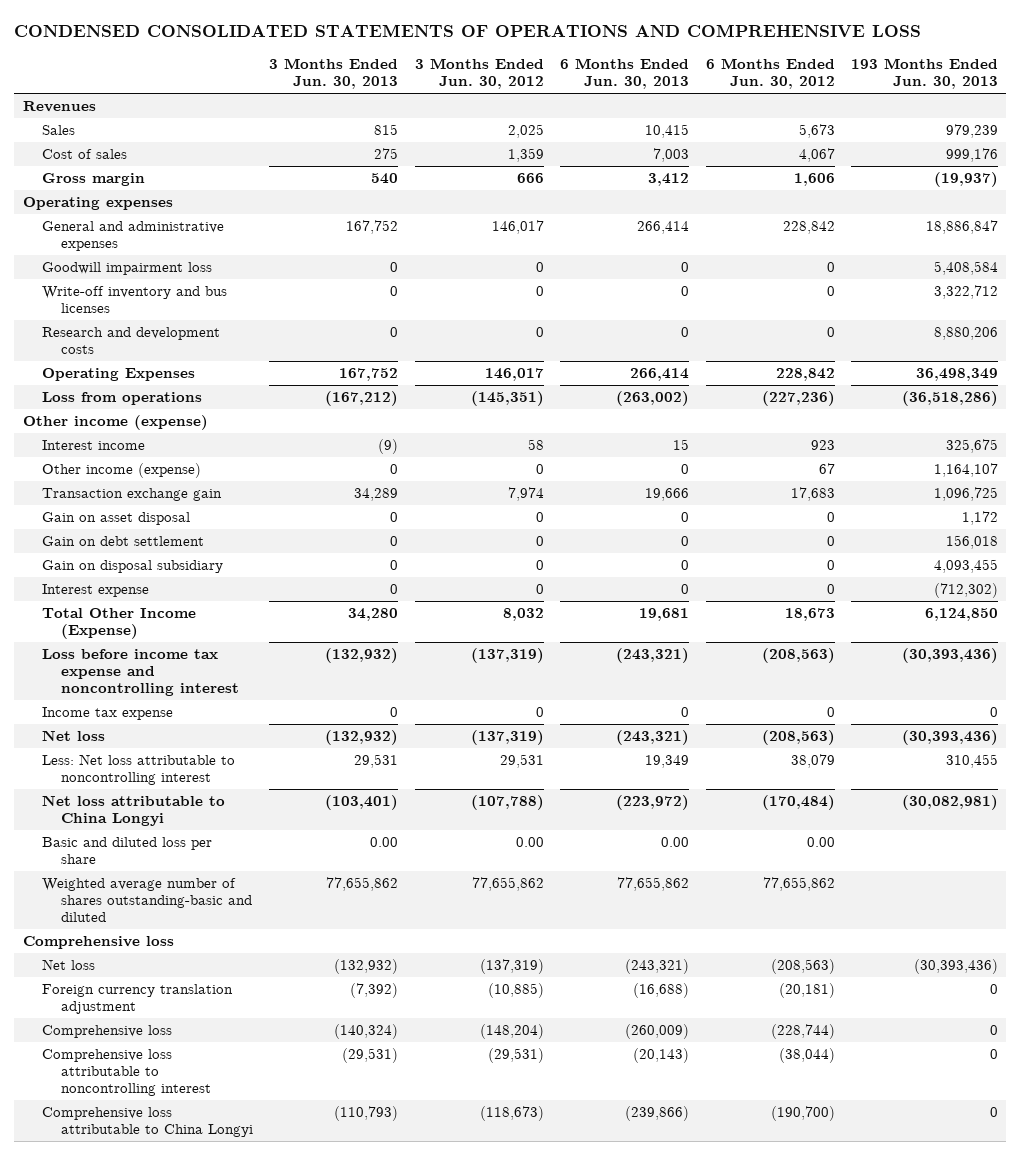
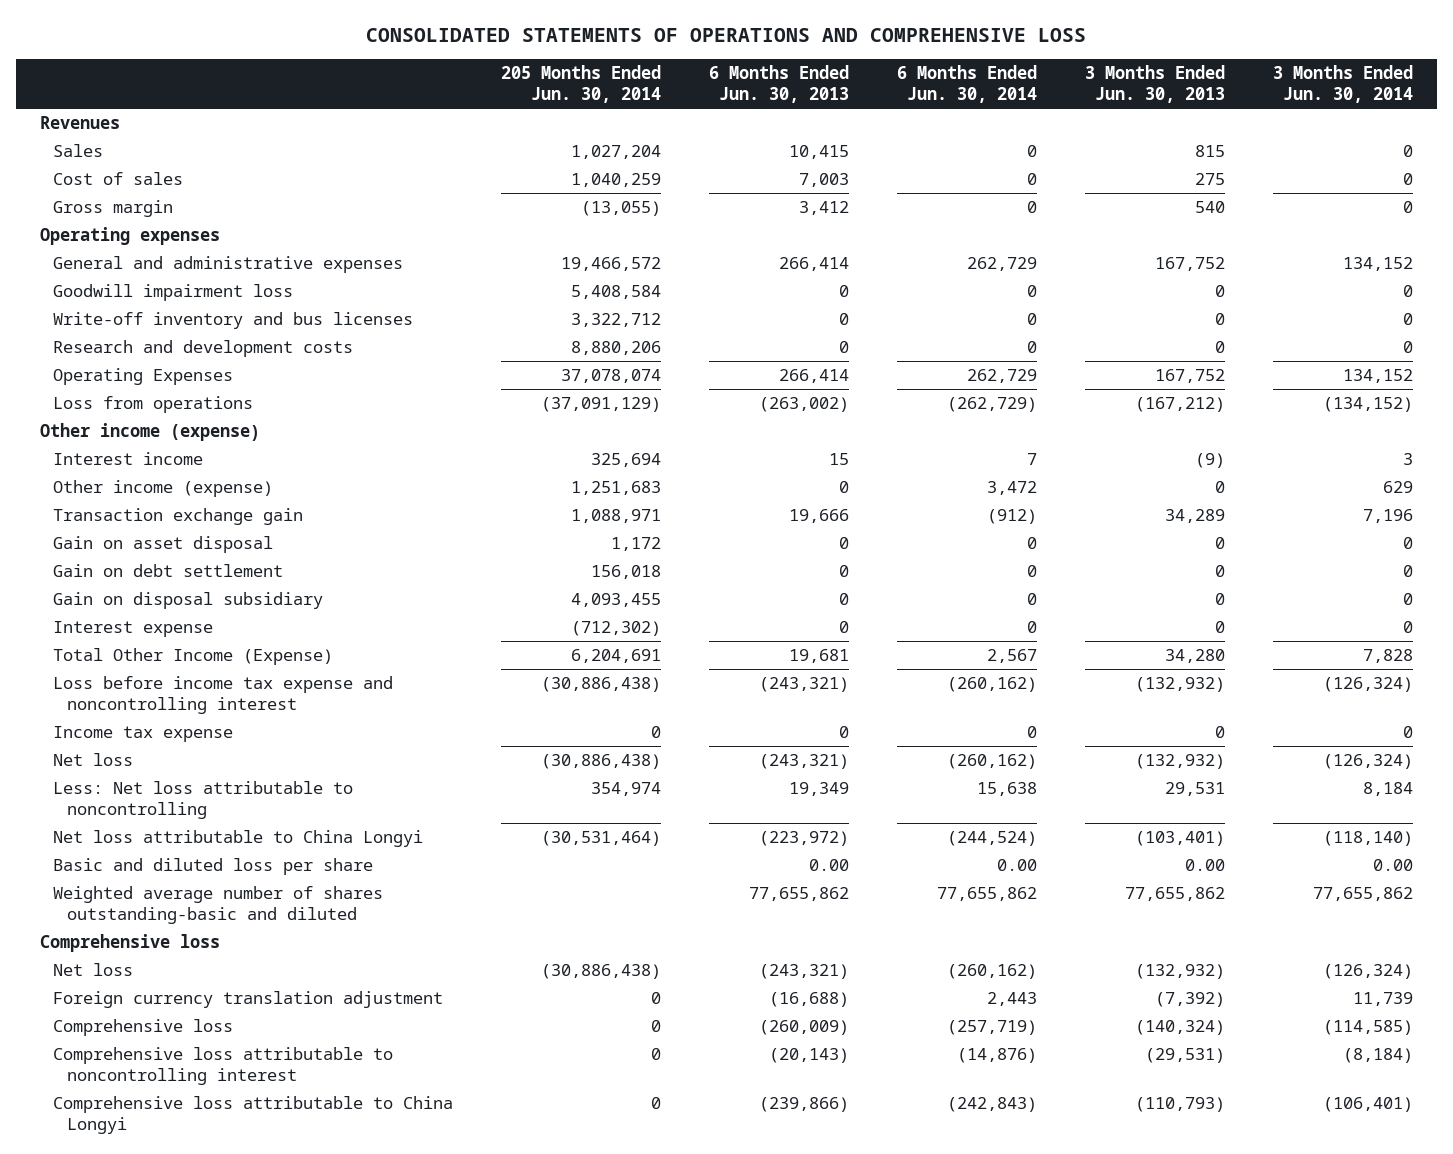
[14,24,922,38] CONDENSED CONSOLIDATED STATEMENTS OF OPERATIONS AND COMPREHENSIVE LOSS -> [366,27,1087,42] CONSOLIDATED STATEMENTS OF OPERATIONS AND COMPREHENSIVE LOSS
[414,57,544,89] 3 Months Ended Jun. 30, 2012 -> none
[705,57,835,89] 6 Months Ended Jun. 30, 2012 -> none
[851,57,999,89] 193 Months Ended Jun. 30, 2013 -> none
none -> [501,64,662,104] 205 Months Ended Jun. 30, 2014
none -> [897,64,1038,104] 6 Months Ended Jun. 30, 2014
none -> [1273,64,1414,104] 3 Months Ended Jun. 30, 2014
[41,754,235,786] Less: Net loss attributable to noncontrolling interest -> [53,781,354,820] Less: Net loss attributable to noncontrolling

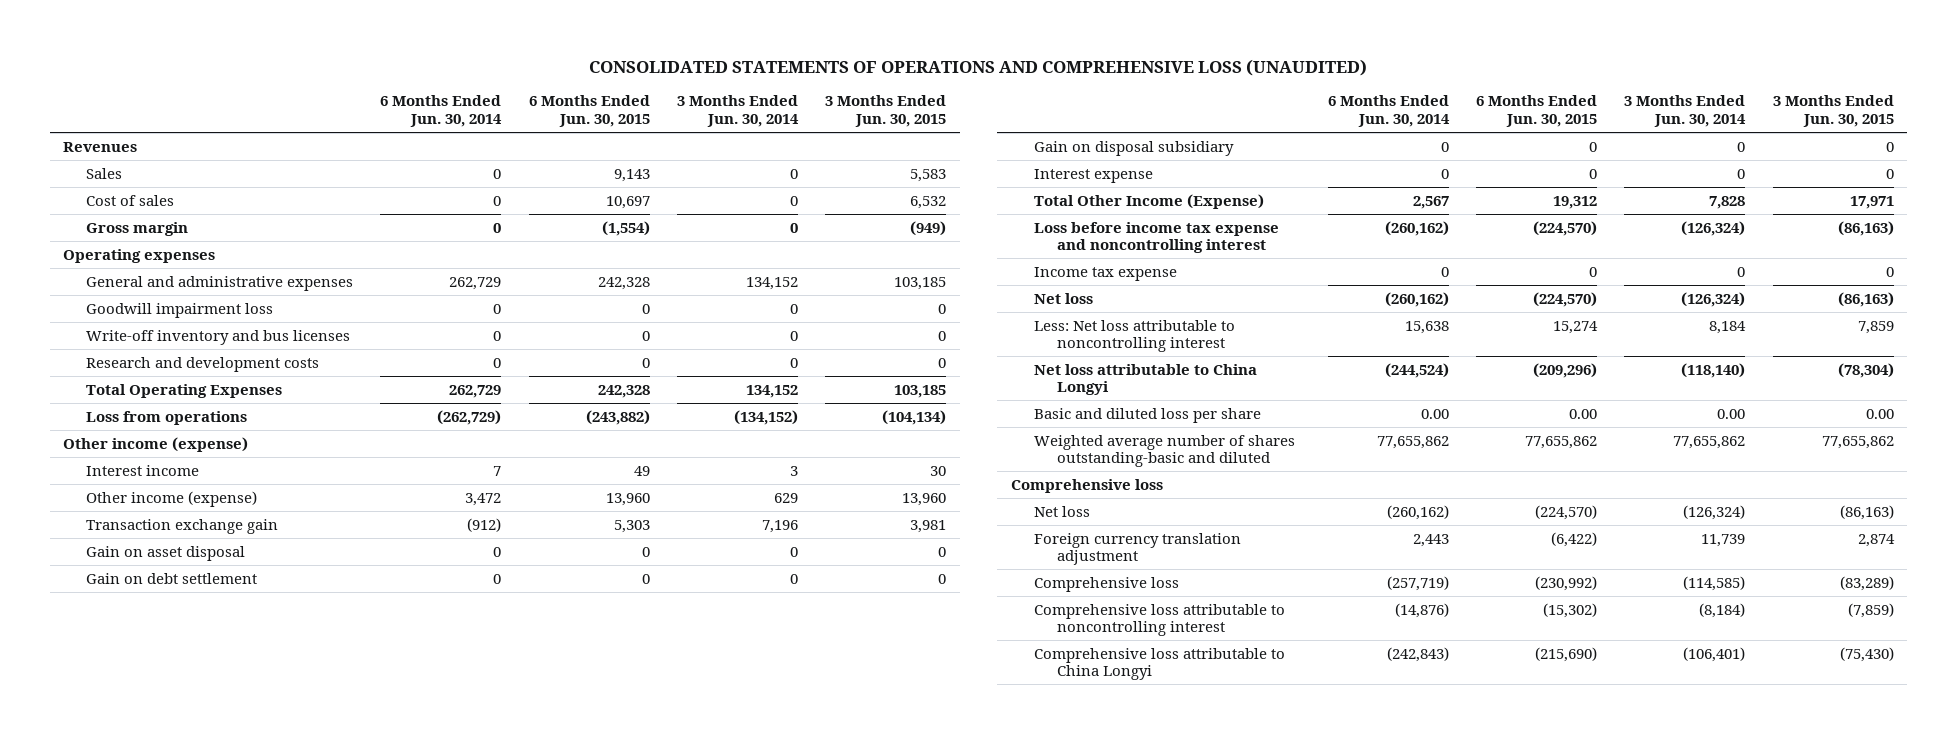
[366,27,1087,42] CONSOLIDATED STATEMENTS OF OPERATIONS AND COMPREHENSIVE LOSS -> [589,58,1368,76] CONSOLIDATED STATEMENTS OF OPERATIONS AND COMPREHENSIVE LOSS (UNAUDITED)
[501,64,662,104] 205 Months Ended Jun. 30, 2014 -> none
[709,64,850,104] 6 Months Ended Jun. 30, 2013 -> none
[1085,64,1226,104] 3 Months Ended Jun. 30, 2013 -> none
none -> [528,95,650,128] 6 Months Ended Jun. 30, 2015
none -> [825,95,947,128] 3 Months Ended Jun. 30, 2015
[53,368,234,386] Operating Expenses -> [86,383,283,398] Total Operating Expenses
[53,781,354,820] Less: Net loss attributable to noncontrolling -> [1033,319,1235,353] Less: Net loss attributable to noncontrolling interest

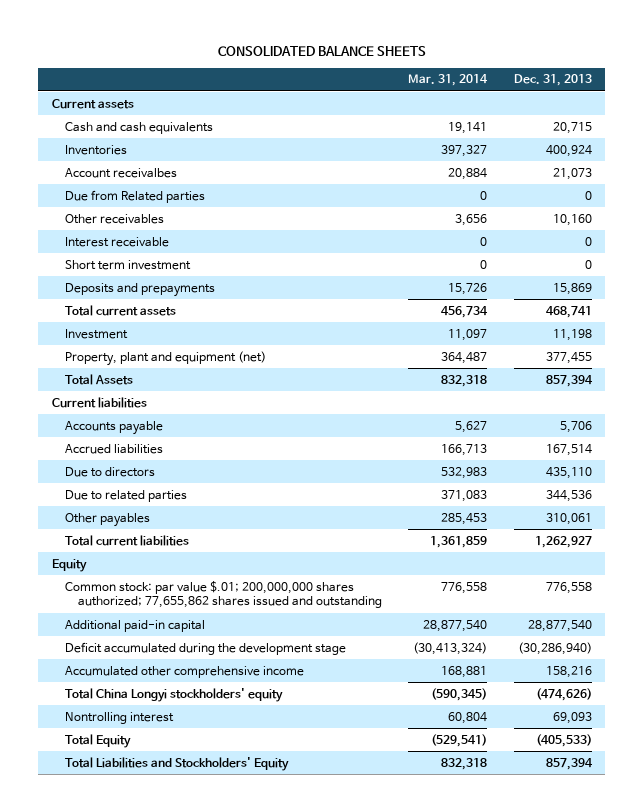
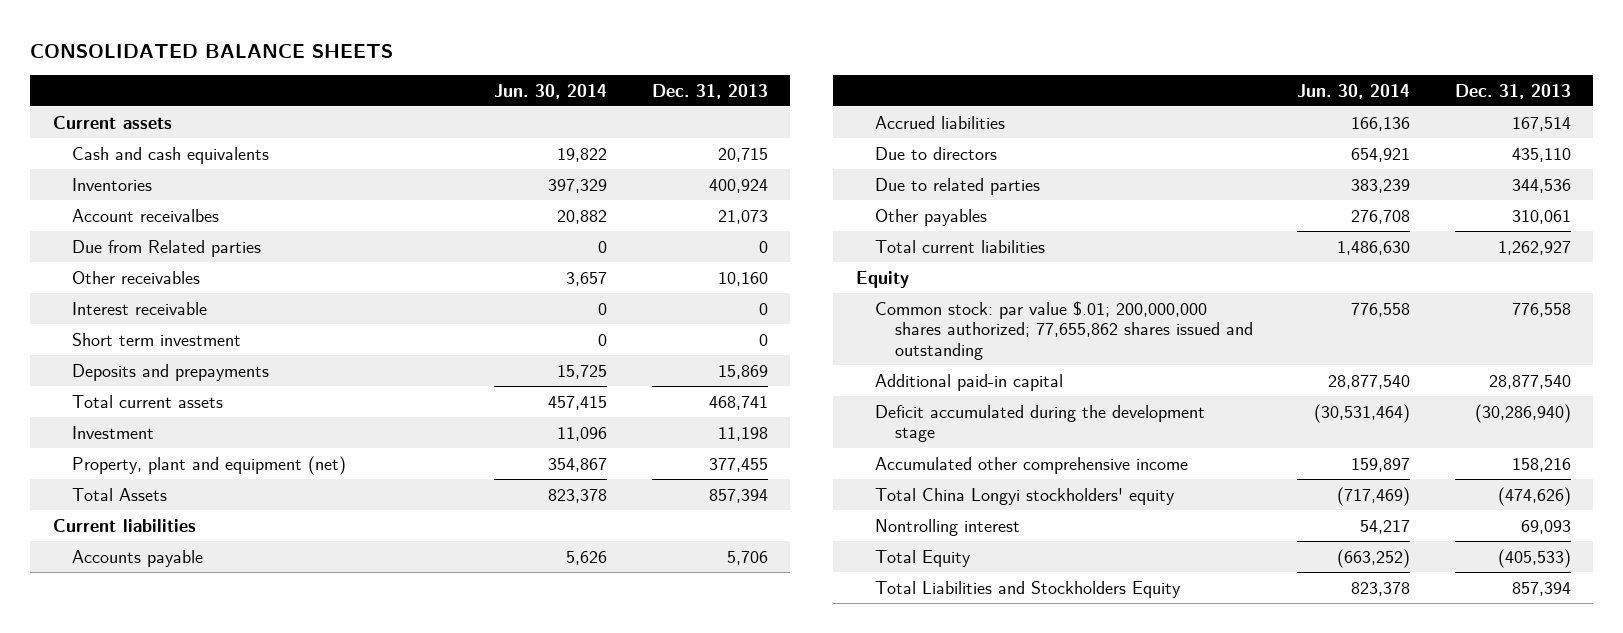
[408,74,489,87] Mar. 31, 2014 -> none
none -> [494,83,608,99] Jun. 30, 2014
[64,756,289,771] Total Liabilities and Stockholders' Equity -> [875,580,1182,598] Total Liabilities and Stockholders Equity

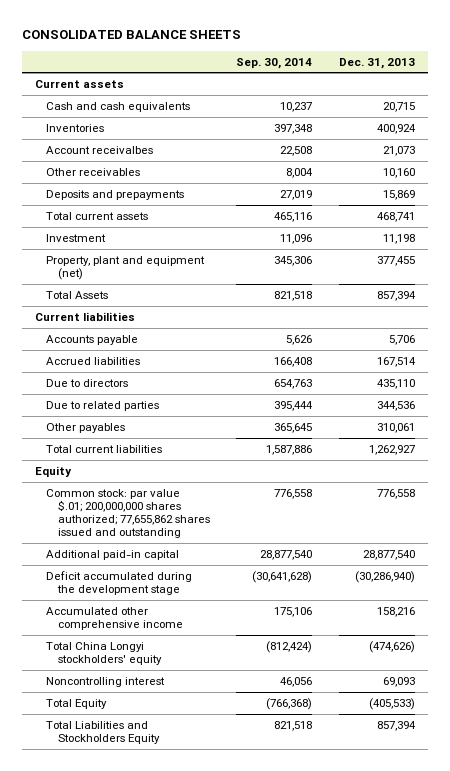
[494,83,608,99] Jun. 30, 2014 -> none
none -> [236,57,313,69] Sep. 30, 2014
[72,239,262,257] Due from Related parties -> none
[72,301,208,315] Interest receivable -> none
[72,332,242,346] Short term investment -> none
[875,518,1021,536] Nontrolling interest -> [46,676,166,687] Noncontrolling interest

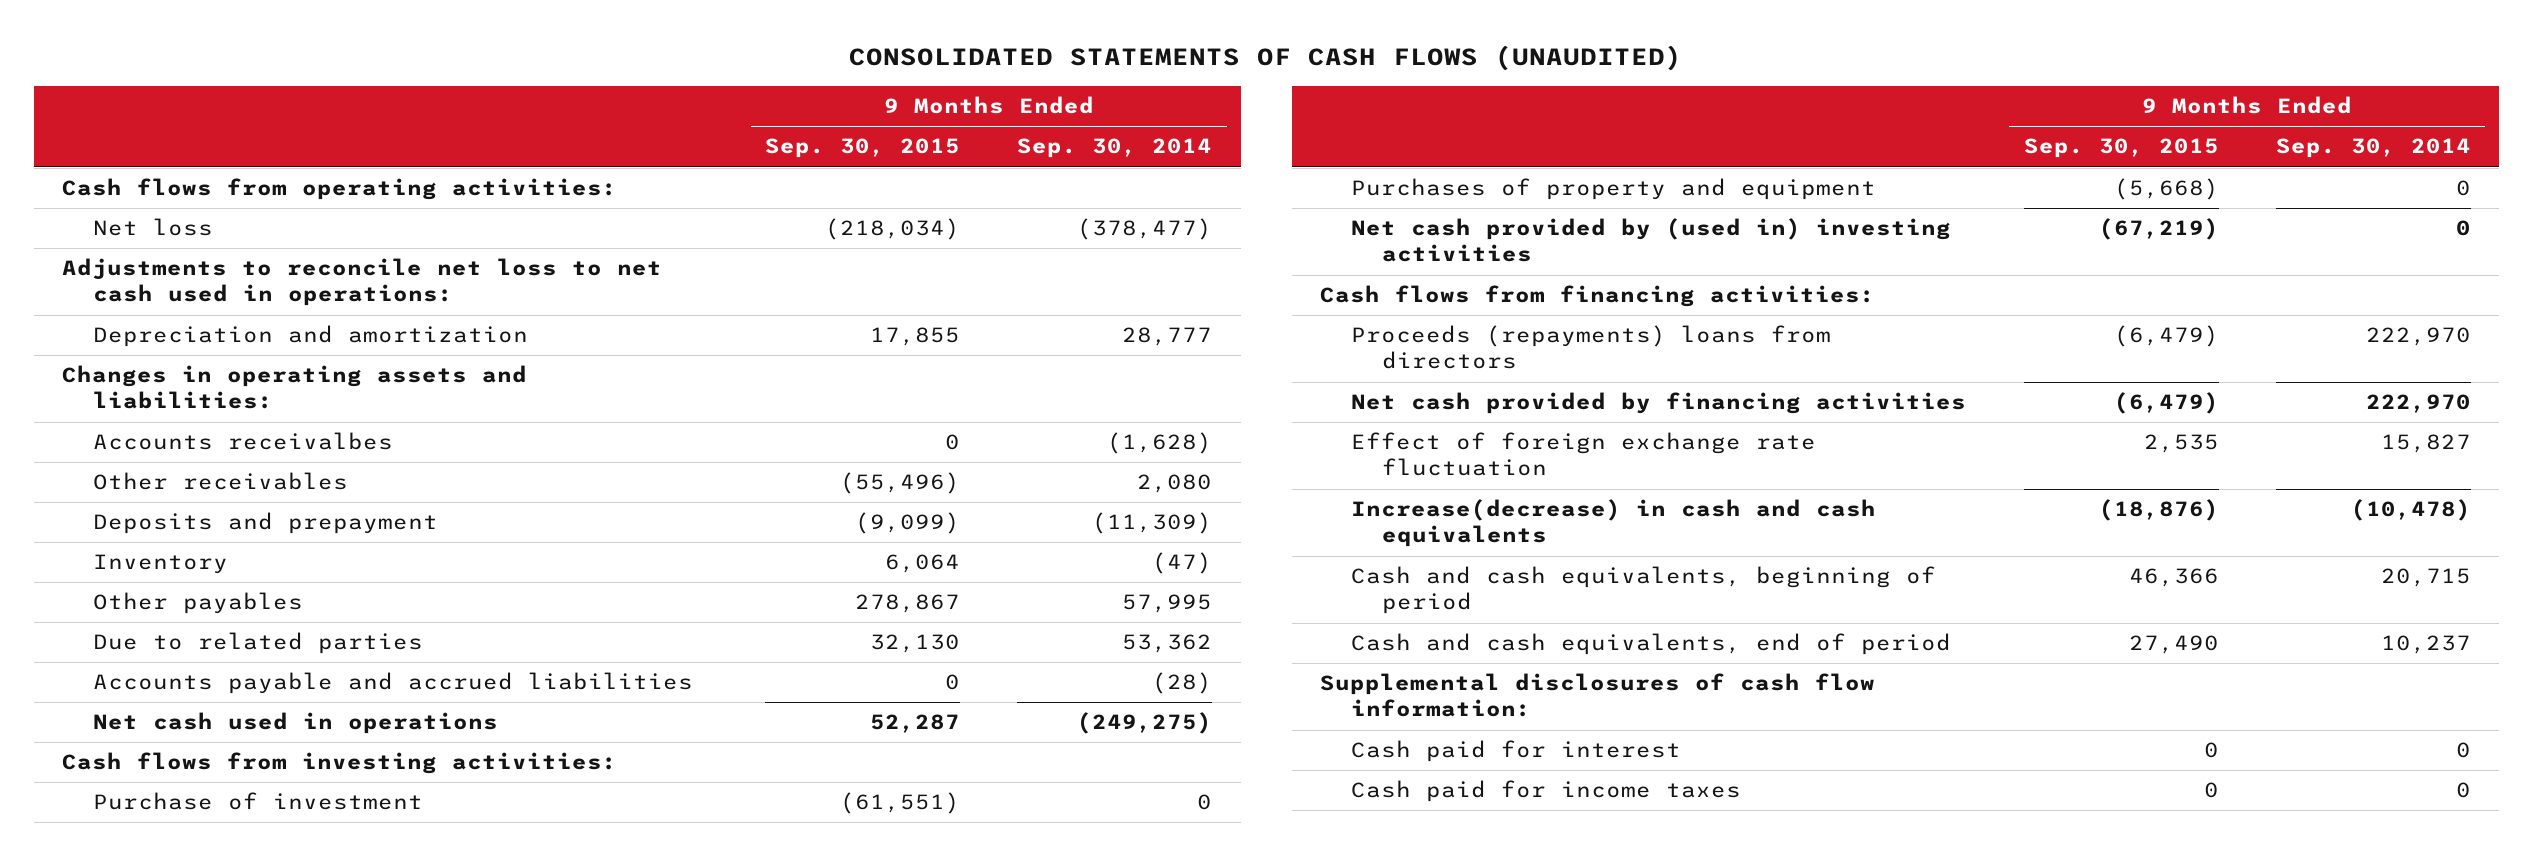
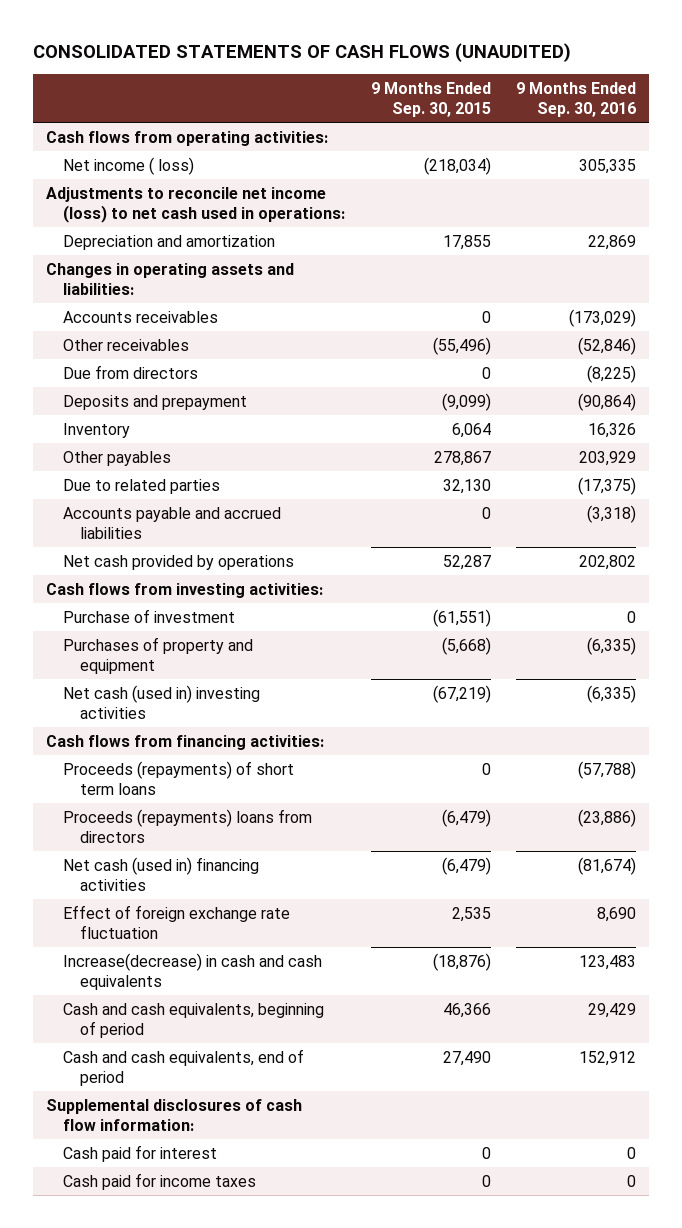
[1017,138,1213,159] Sep. 30, 2014 -> none
none -> [516,81,637,118] 9 Months Ended Sep. 30, 2016
[93,218,214,237] Net loss -> [63,156,195,175] Net income ( loss)
[62,258,663,307] Adjustments to reconcile net loss to net cash used in operations: -> [45,186,346,223] Adjustments to reconcile net income (loss) to net cash used in operations:
[93,432,394,451] Accounts receivalbes -> [63,310,219,323] Accounts receivables
none -> [63,364,199,379] Due from directors
[93,712,499,735] Net cash used in operations -> [63,554,295,570] Net cash provided by operations
[1351,218,1952,263] Net cash provided by (used in) investing activities -> [63,684,261,719] Net cash (used in) investing activities
none -> [63,760,295,795] Proceeds (repayments) of short term loans
[1351,392,1967,415] Net cash provided by financing activities -> [63,856,260,891] Net cash (used in) financing activities

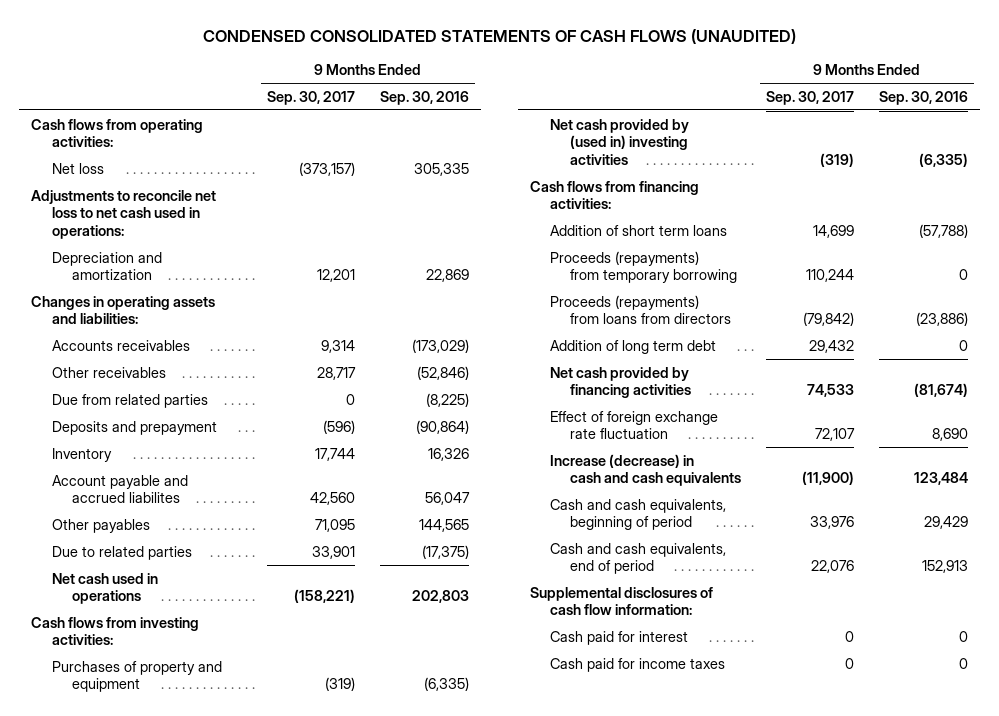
[32,43,571,63] CONSOLIDATED STATEMENTS OF CASH FLOWS (UNAUDITED) -> [202,28,796,44] CONDENSED CONSOLIDATED STATEMENTS OF CASH FLOWS (UNAUDITED)
[370,81,491,118] 9 Months Ended Sep. 30, 2015 -> none
none -> [267,90,356,105] Sep. 30, 2017
[63,156,195,175] Net income ( loss) -> [51,162,104,174] Net loss
[45,186,346,223] Adjustments to reconcile net income (loss) to net cash used in operations: -> [31,189,217,239] Adjustments to reconcile net loss to net cash used in operations:
[63,364,199,379] Due from directors -> [51,393,208,408] Due from related parties
none -> [51,474,188,504] Account payable and accrued liabilites
[579,450,637,466] 203,929 -> [419,518,470,532] 144,565
[63,506,282,539] Accounts payable and accrued liabilities -> none
[63,554,295,570] Net cash provided by operations -> [51,572,158,605] Net cash used in operations
[579,554,637,570] 202,802 -> [412,590,470,604] 202,803
[63,608,236,623] Purchase of investment -> none
[63,684,261,719] Net cash (used in) investing activities -> [550,118,690,165] Net cash provided by (used in) investing activities
none -> [550,224,728,236] Addition of short term loans
[63,760,295,795] Proceeds (repayments) of short term loans -> [550,250,738,284] Proceeds (repayments) from temporary borrowing
[578,760,637,779] (57,788) -> [958,269,968,281] 0
[63,808,313,843] Proceeds (repayments) loans from directors -> [550,294,732,325] Proceeds (repayments) from loans from directors
none -> [550,339,717,354] Addition of long term debt
[63,856,260,891] Net cash (used in) financing activities -> [550,366,692,399] Net cash provided by financing activities
[63,952,323,990] Increase(decrease) in cash and cash equivalents -> [550,453,742,487] Increase (decrease) in cash and cash equivalents
[579,954,637,970] 123,483 -> [913,472,968,486] 123,484
[579,1050,637,1066] 152,912 -> [921,560,968,574] 152,913

